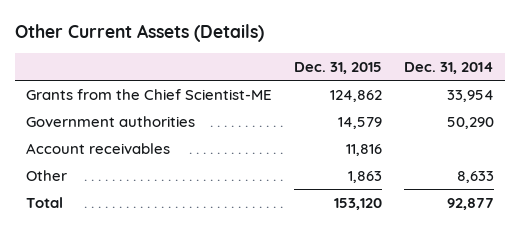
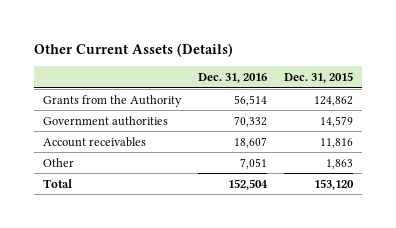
[403,62,494,75] Dec. 31, 2014 -> none
none -> [198,73,268,84] Dec. 31, 2016
[25,88,272,100] Grants from the Chief Scientist-ME -> [42,94,182,107] Grants from the Authority

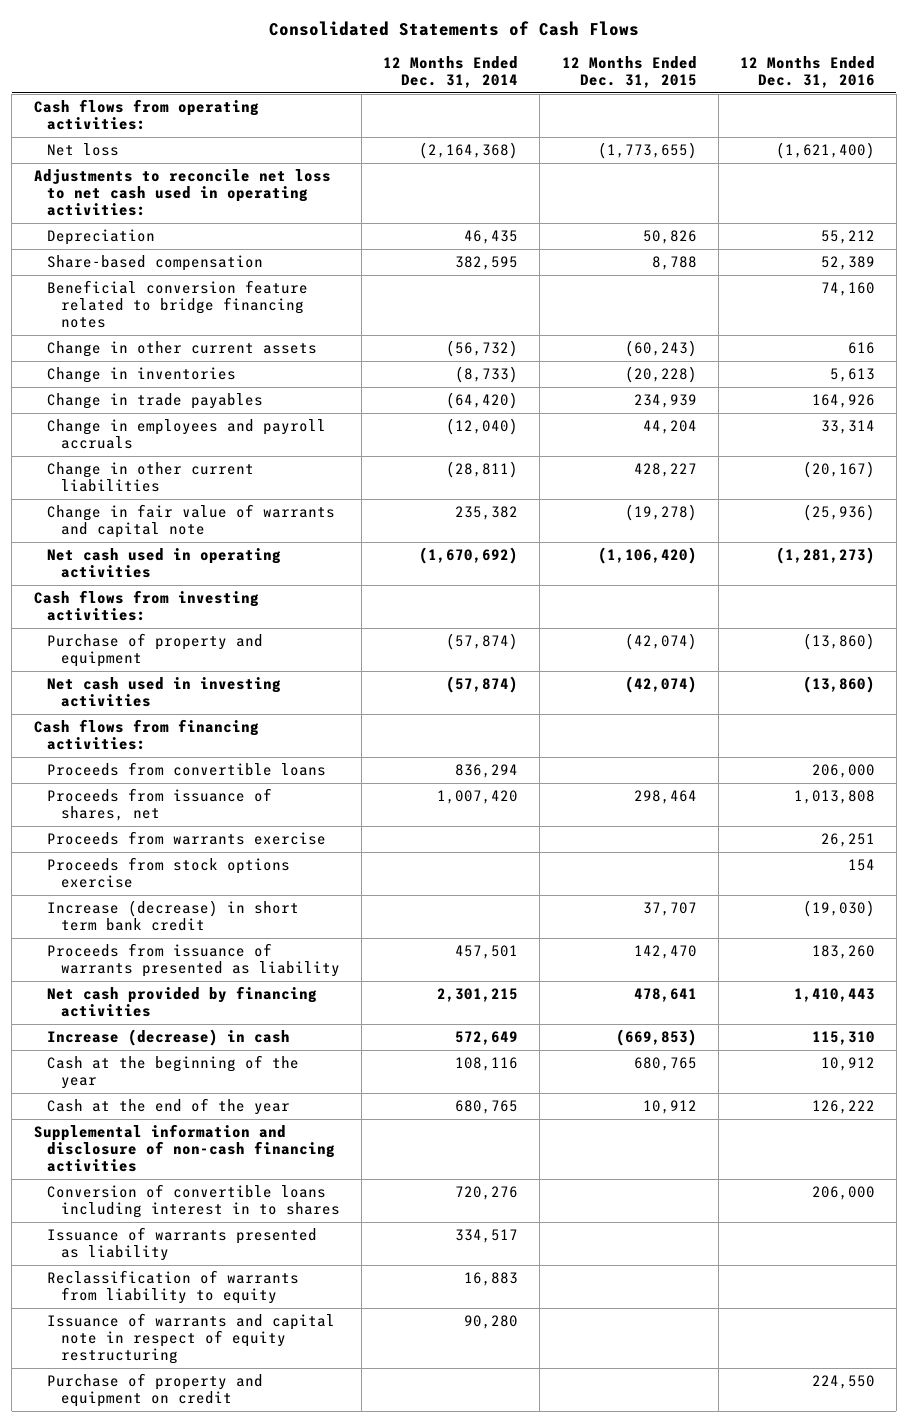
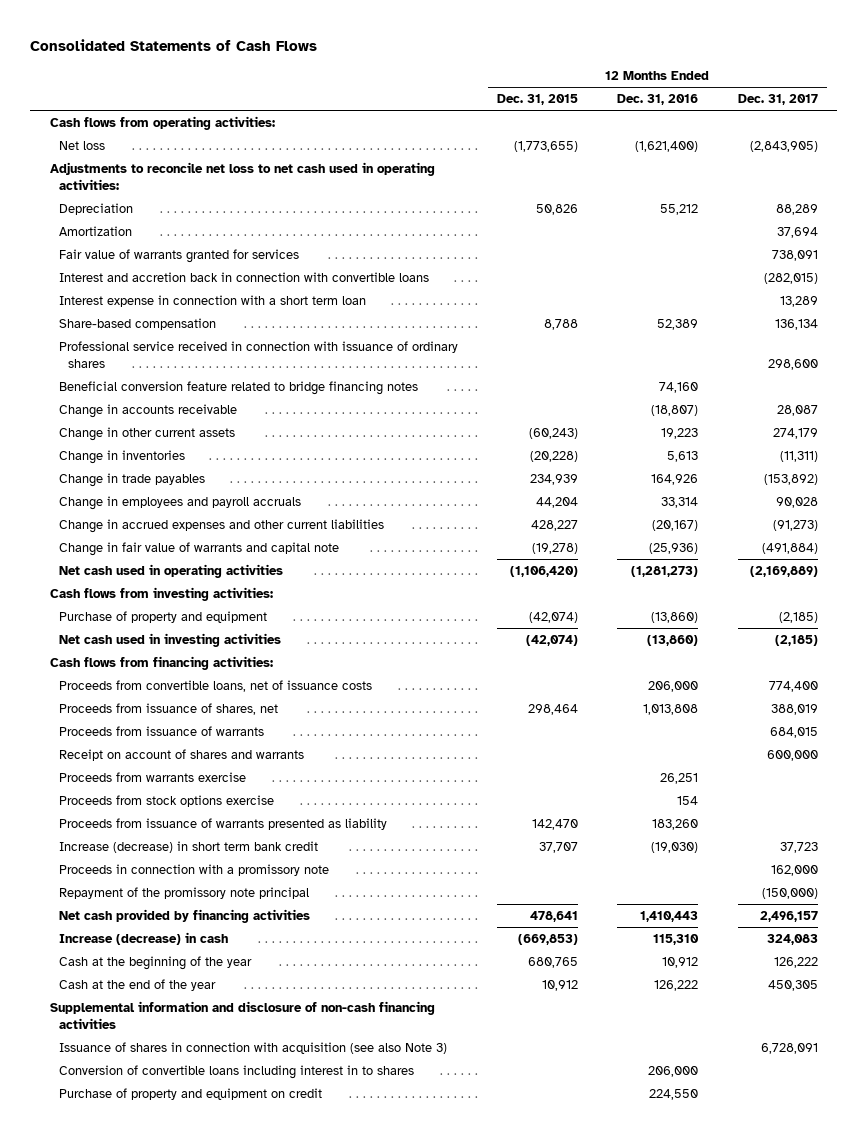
[383,56,519,89] 12 Months Ended Dec. 31, 2014 -> none
none -> [737,94,818,106] Dec. 31, 2017
none -> [59,226,133,237] Amortization
none -> [59,249,300,264] Fair value of warrants granted for services
none -> [59,272,430,283] Interest and accretion back in connection with convertible loans
none -> [59,295,367,308] Interest expense in connection with a short term loan
none -> [59,341,459,369] Professional service received in connection with issuance of ordinary shares
none -> [59,404,238,419] Change in accounts receivable
[847,342,875,355] 616 -> [661,428,699,440] 19,223
[47,462,255,493] Change in other current liabilities -> [59,519,385,534] Change in accrued expenses and other current liabilities
[47,762,327,777] Proceeds from convertible loans -> [59,680,373,693] Proceeds from convertible loans, net of issuance costs
none -> [59,726,265,737] Proceeds from issuance of warrants
none -> [59,749,305,762] Receipt on account of shares and warrants
[47,900,300,932] Increase (decrease) in short term bank credit -> [59,841,319,854] Increase (decrease) in short term bank credit
none -> [59,864,330,877] Proceeds in connection with a promissory note
none -> [59,887,310,900] Repayment of the promissory note principal
none -> [59,1042,448,1055] Issuance of shares in connection with acquisition (see also Note 3)
[47,1227,318,1262] Issuance of warrants presented as liability -> none
[47,1270,300,1305] Reclassification of warrants from liability to equity -> none
[47,1313,336,1365] Issuance of warrants and capital note in respect of equity restructuring -> none

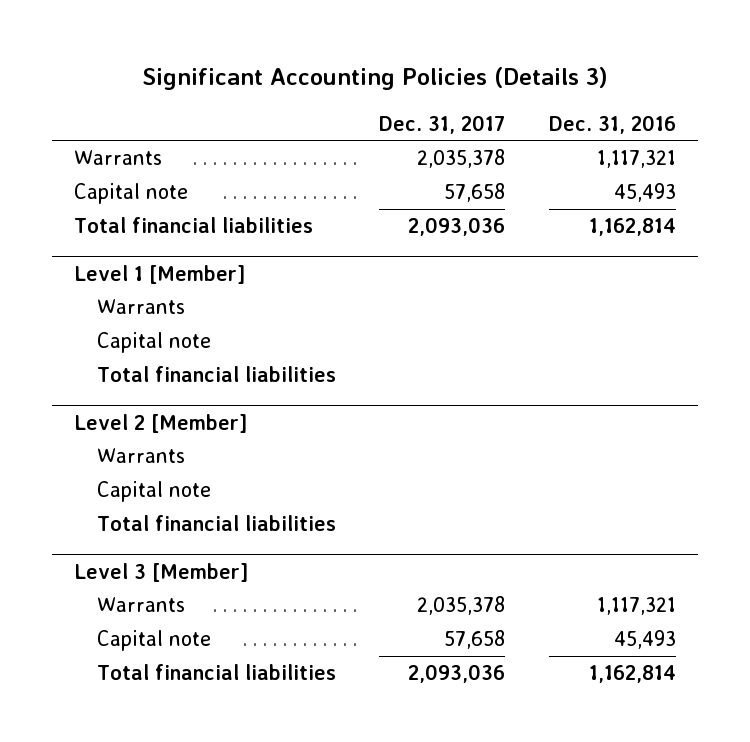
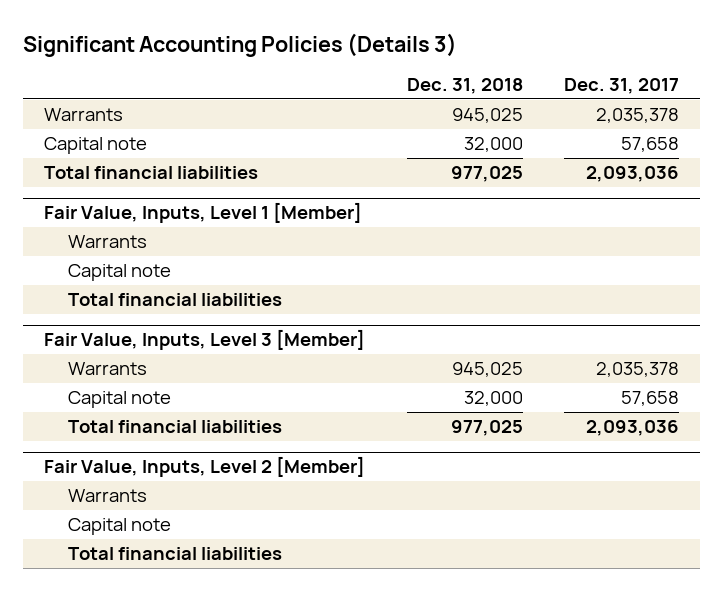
[548,114,676,134] Dec. 31, 2016 -> none
none -> [406,78,523,95] Dec. 31, 2018
[96,299,185,315] Warrants -> none
[96,332,211,354] Capital note -> none
[96,366,336,383] Total financial liabilities -> none
[73,413,247,433] Level 2 [Member] -> none
[73,264,245,284] Level 1 [Member] -> [43,202,362,224] Fair Value, Inputs, Level 1 [Member]
[73,562,248,582] Level 3 [Member] -> [43,329,365,351] Fair Value, Inputs, Level 3 [Member]
none -> [43,456,365,478] Fair Value, Inputs, Level 2 [Member]
none -> [68,489,148,503] Warrants
none -> [68,518,172,536] Capital note
none -> [68,547,283,561] Total financial liabilities

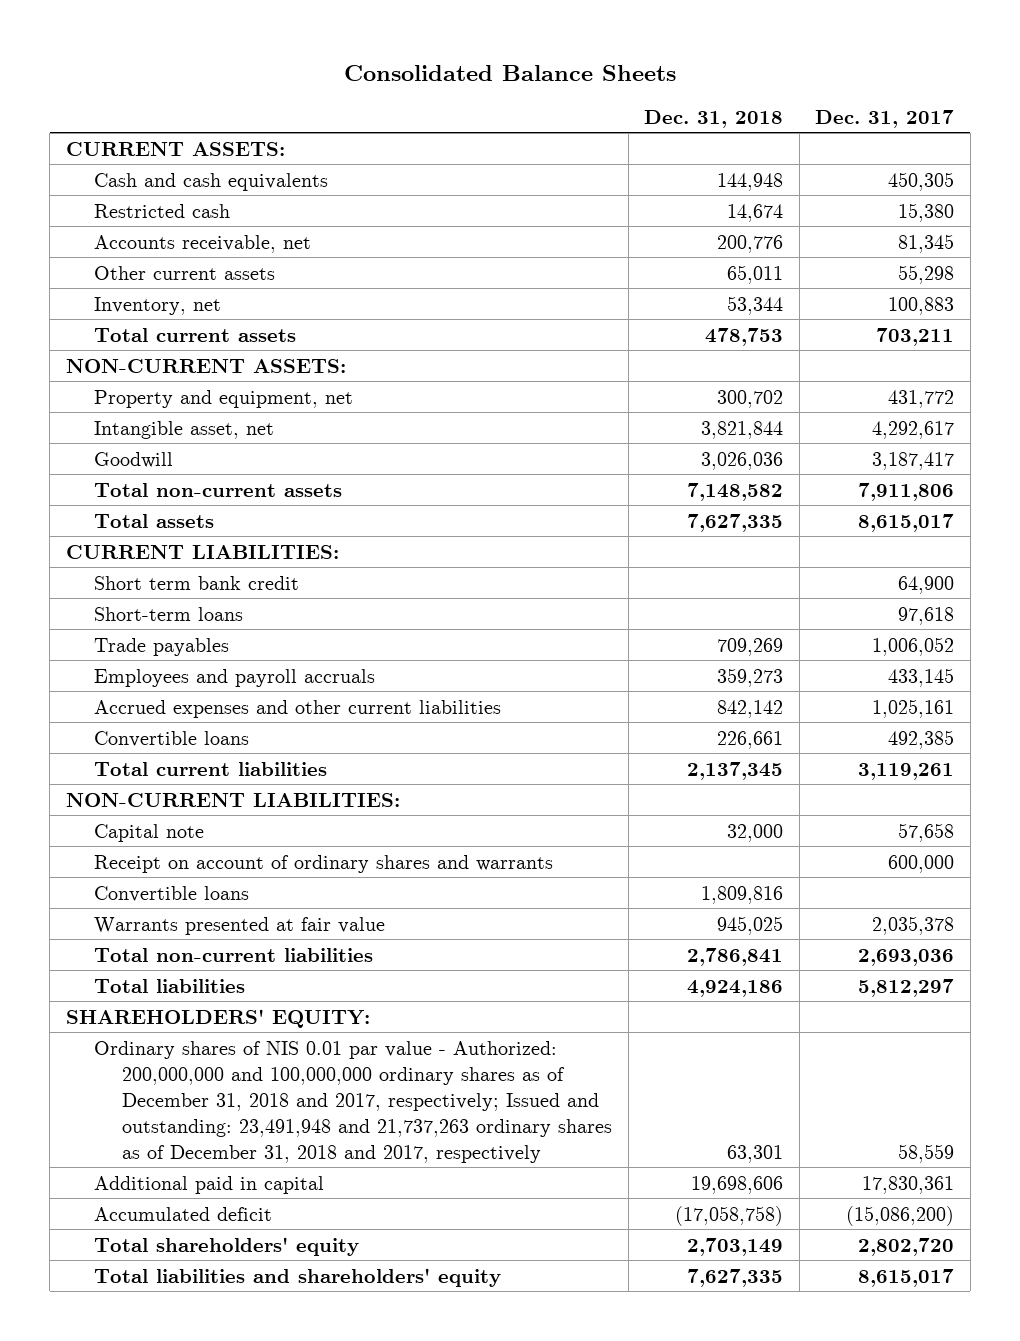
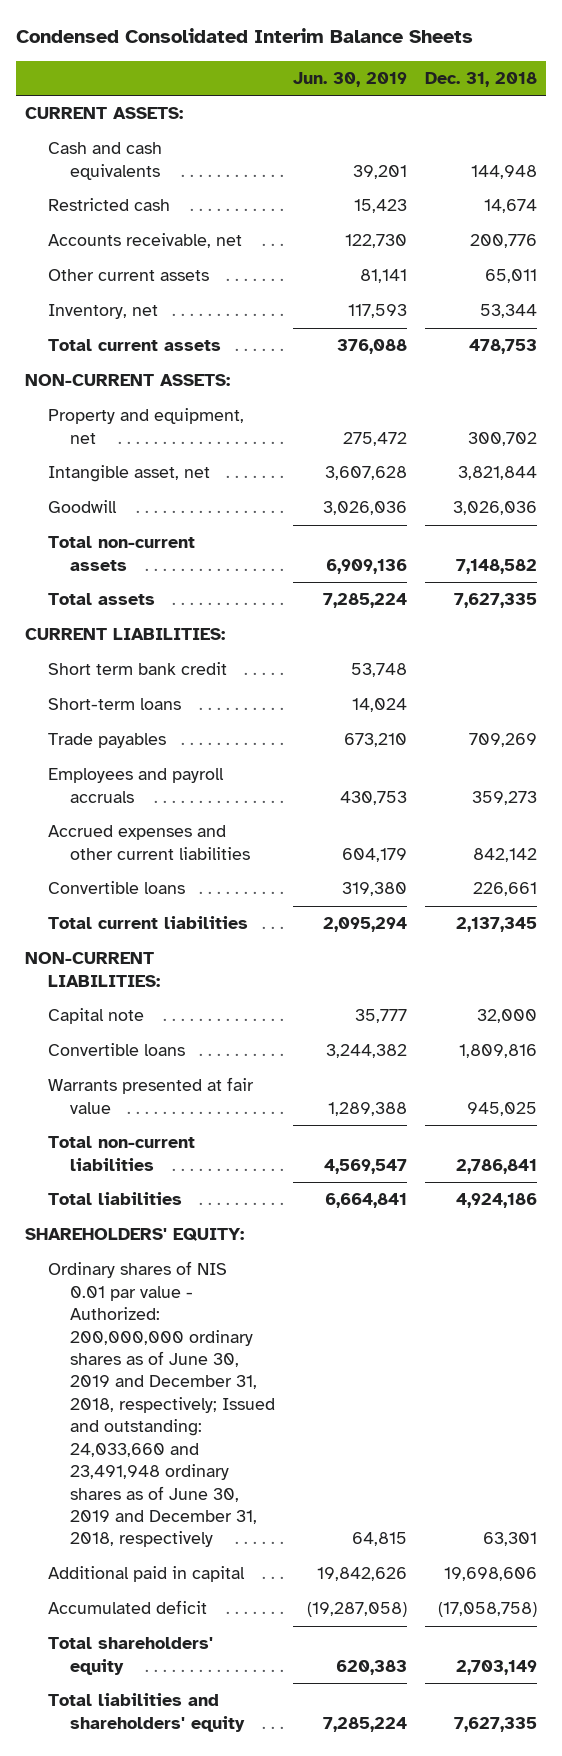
[344,64,677,81] Consolidated Balance Sheets -> [16,28,474,44] Condensed Consolidated Interim Balance Sheets
[815,109,955,128] Dec. 31, 2017 -> none
none -> [293,71,408,87] Jun. 30, 2019
[93,854,553,873] Receipt on account of ordinary shares and warrants -> none
[93,1040,613,1163] Ordinary shares of NIS 0.01 par value - Authorized: 200,000,000 and 100,000,000 ordinary shares as of December 31, 2018 and 2017, respectively; Issued and outstanding: 23,491,948 and 21,737,263 ordinary shares as of December 31, 2018 and 2017, respectively -> [47,1261,276,1548] Ordinary shares of NIS 0.01 par value - Authorized: 200,000,000 ordinary shares as of June 30, 2019 and December 31, 2018, respectively; Issued and outstanding: 24,033,660 and 23,491,948 ordinary shares as of June 30, 2019 and December 31, 2018, respectively

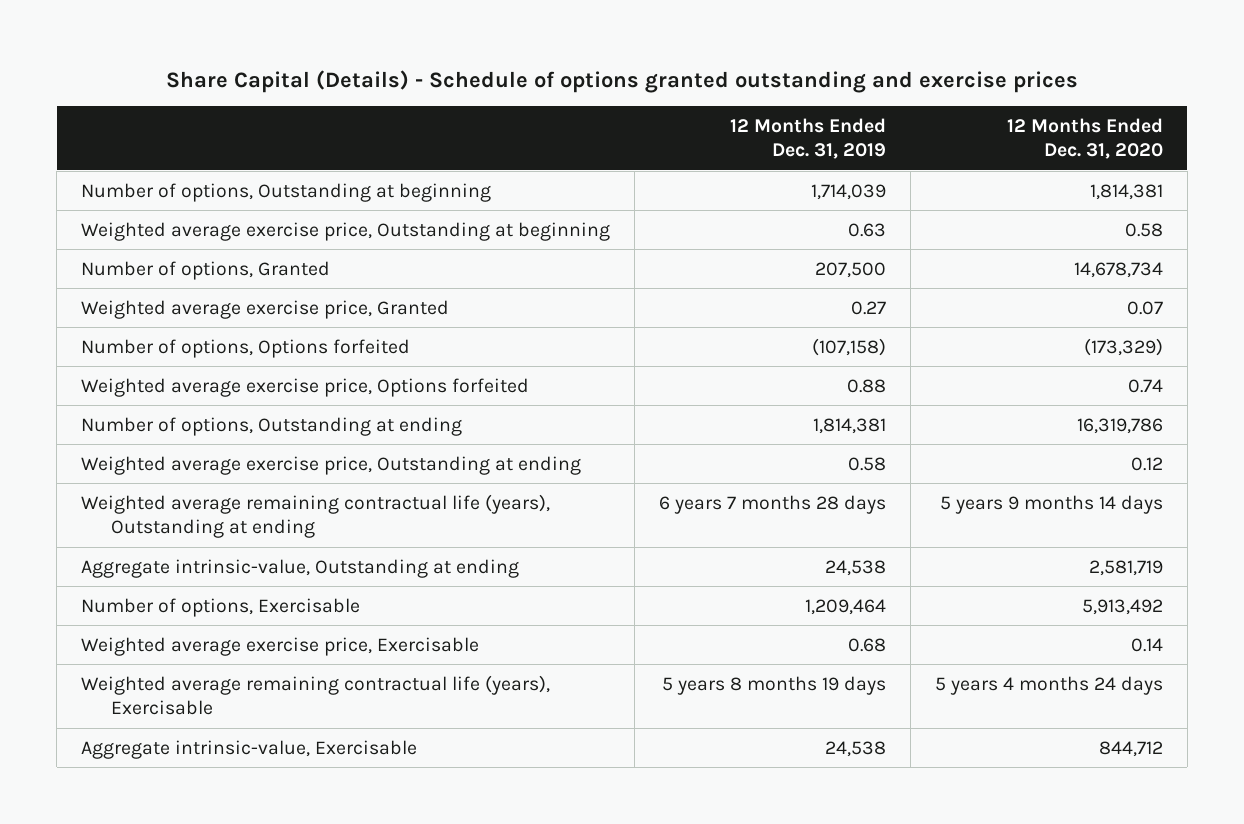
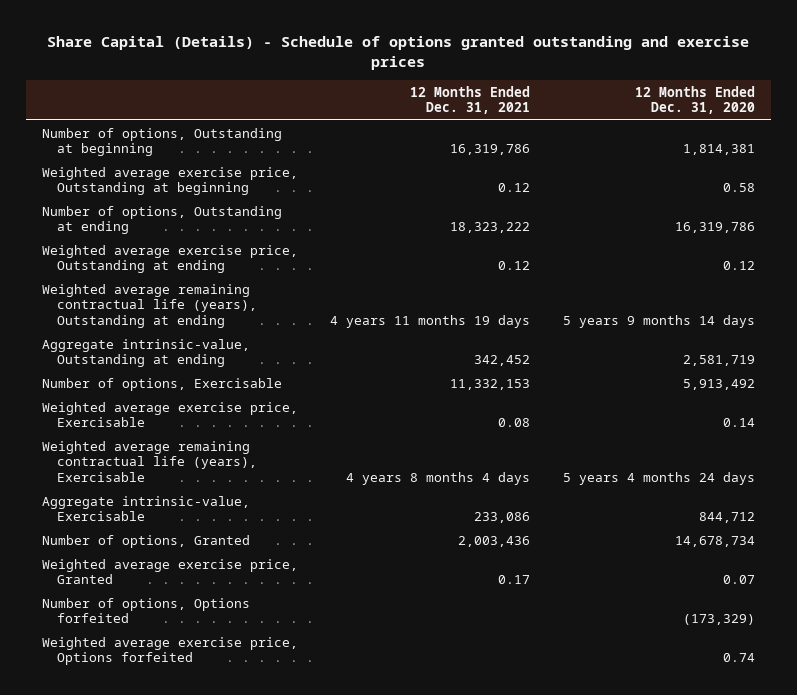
[730,117,887,160] 12 Months Ended Dec. 31, 2019 -> none
none -> [410,85,531,115] 12 Months Ended Dec. 31, 2021
[81,260,331,280] Number of options, Granted -> [42,534,251,548] Number of options, Granted
[81,299,450,319] Weighted average exercise price, Granted -> [42,558,299,585] Weighted average exercise price, Granted
[81,338,411,358] Number of options, Options forfeited -> [42,597,251,624] Number of options, Options forfeited
[81,377,530,397] Weighted average exercise price, Options forfeited -> [42,636,299,666] Weighted average exercise price, Options forfeited

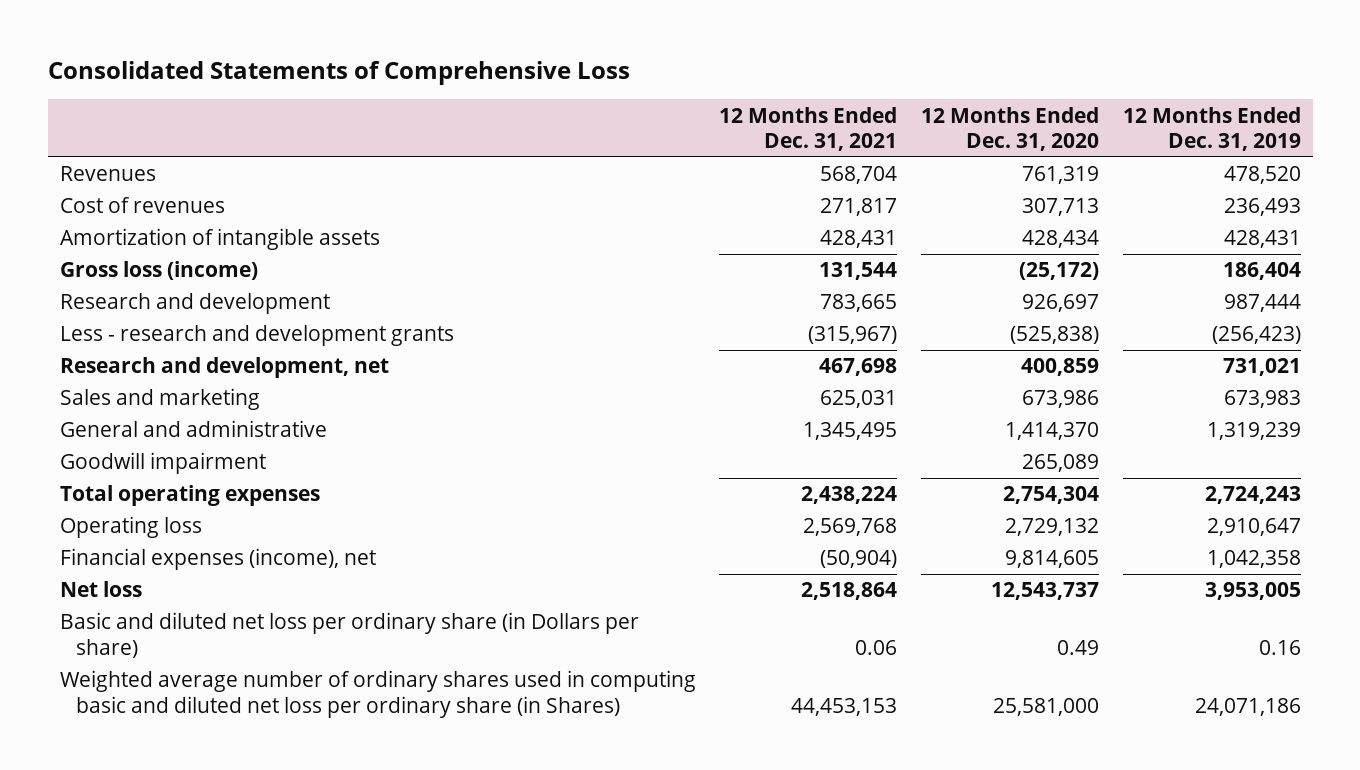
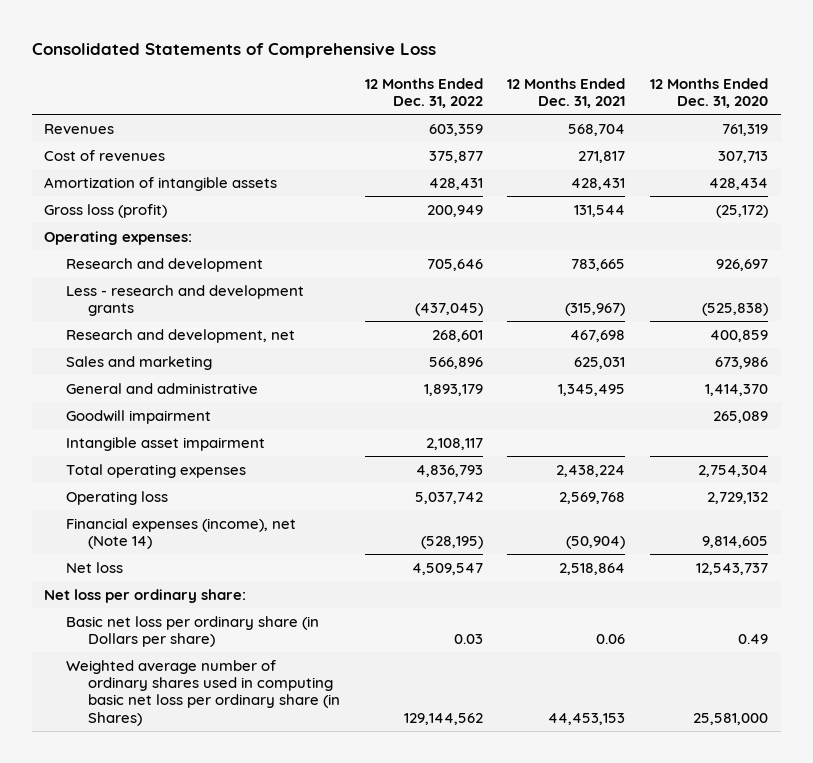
[1122,106,1301,152] 12 Months Ended Dec. 31, 2019 -> none
none -> [364,77,483,109] 12 Months Ended Dec. 31, 2022
[59,261,258,281] Gross loss (income) -> [44,203,168,218] Gross loss (profit)
none -> [44,230,193,245] Operating expenses:
none -> [66,436,266,451] Intangible asset impairment
[59,548,376,571] Financial expenses (income), net -> [66,517,297,550] Financial expenses (income), net (Note 14)
none -> [44,588,247,603] Net loss per ordinary share:
[59,612,639,658] Basic and diluted net loss per ordinary share (in Dollars per share) -> [66,615,320,648] Basic net loss per ordinary share (in Dollars per share)
[59,670,696,718] Weighted average number of ordinary shares used in computing basic and diluted net loss per ordinary share (in Shares) -> [66,659,340,726] Weighted average number of ordinary shares used in computing basic net loss per ordinary share (in Shares)

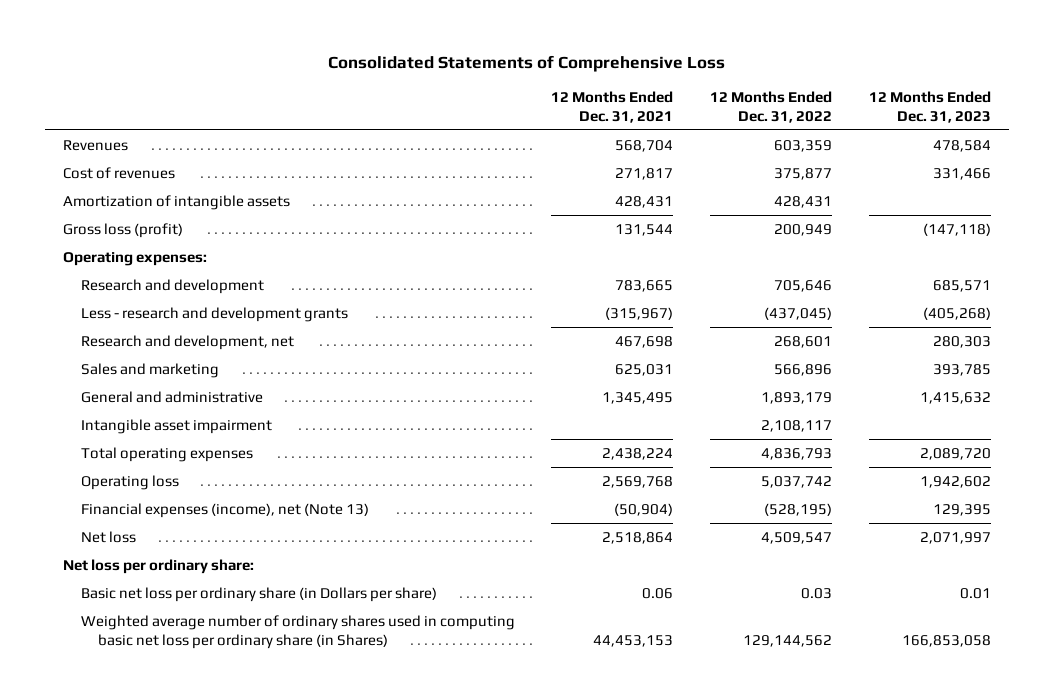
[650,77,769,109] 12 Months Ended Dec. 31, 2020 -> none
none -> [868,90,991,123] 12 Months Ended Dec. 31, 2023
[66,409,212,424] Goodwill impairment -> none
[66,517,297,550] Financial expenses (income), net (Note 14) -> [80,502,369,518] Financial expenses (income), net (Note 13)

